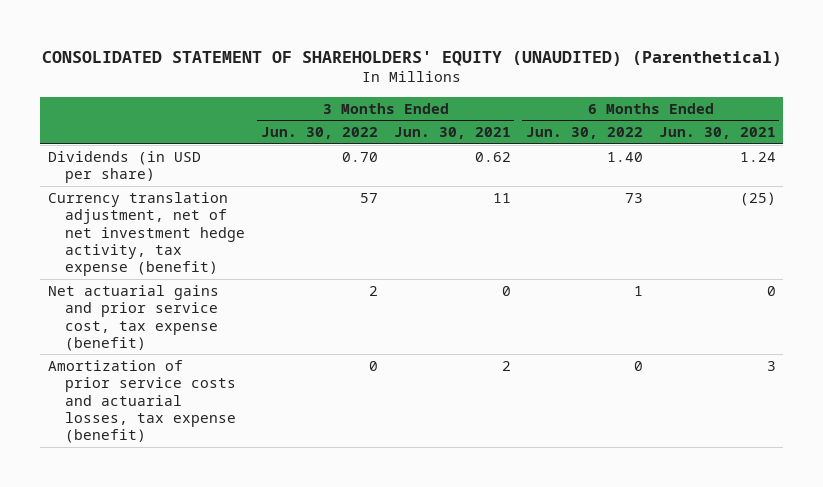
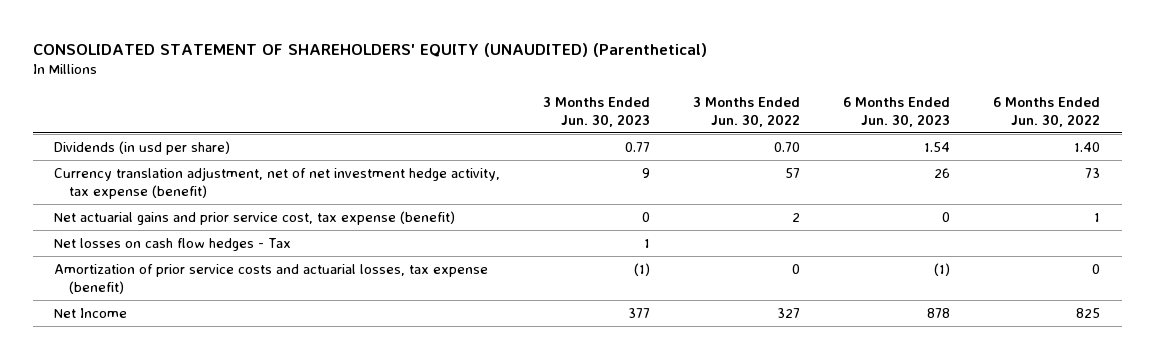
[393,127,511,140] Jun. 30, 2021 -> none
[658,127,776,140] Jun. 30, 2021 -> none
none -> [543,96,651,127] 3 Months Ended Jun. 30, 2023
none -> [843,96,951,127] 6 Months Ended Jun. 30, 2023
[47,150,201,184] Dividends (in USD per share) -> [54,140,231,155] Dividends (in usd per share)
none -> [54,237,292,251] Net losses on cash flow hedges - Tax
none -> [54,307,128,318] Net Income

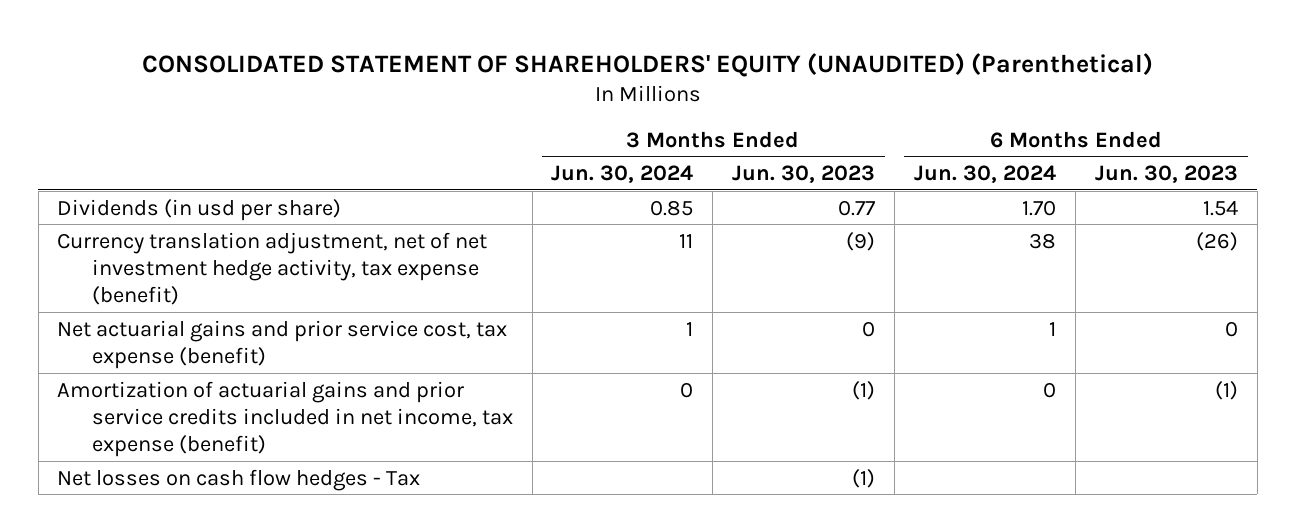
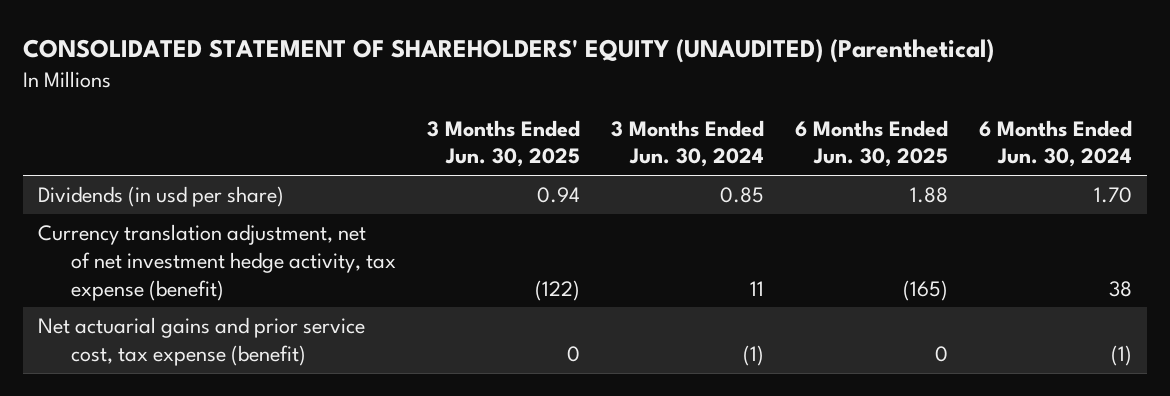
[732,165,876,184] Jun. 30, 2023 -> none
[1094,165,1238,184] Jun. 30, 2023 -> none
none -> [427,119,581,168] 3 Months Ended Jun. 30, 2025
none -> [794,119,948,168] 6 Months Ended Jun. 30, 2025
[57,380,513,458] Amortization of actuarial gains and prior service credits included in net income, tax expense (benefit) -> none
[57,468,421,491] Net losses on cash flow hedges - Tax -> none
[686,321,694,336] 1 -> [743,344,765,366] (1)
[1049,321,1057,336] 1 -> [1110,344,1132,366] (1)

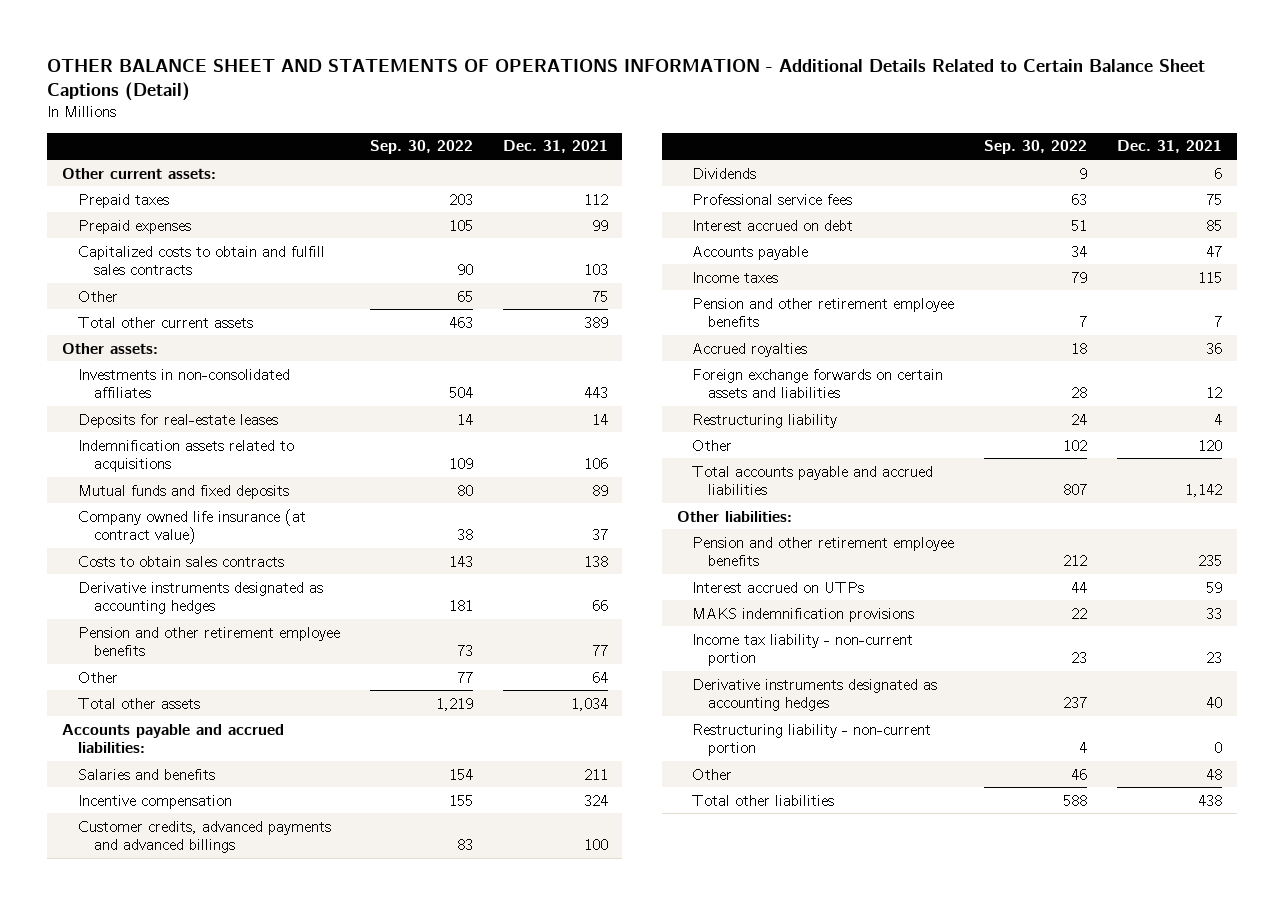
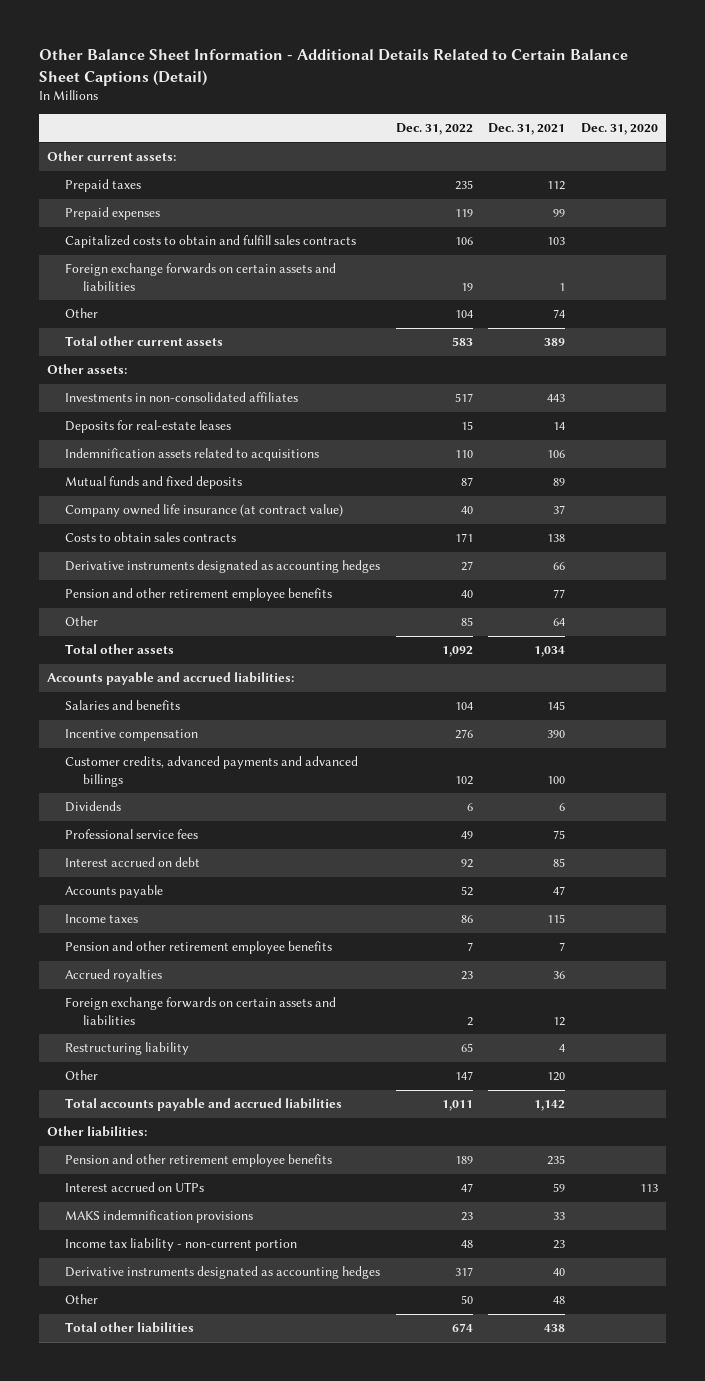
[47,58,1206,102] OTHER BALANCE SHEET AND STATEMENTS OF OPERATIONS INFORMATION - Additional Details Related to Certain Balance Sheet Captions (Detail) -> [39,49,629,86] Other Balance Sheet Information - Additional Details Related to Certain Balance Sheet Captions (Detail)
[369,140,473,155] Sep. 30, 2022 -> none
none -> [395,123,473,136] Dec. 31, 2022
none -> [580,123,658,136] Dec. 31, 2020
none -> [64,263,336,291] Foreign exchange forwards on certain assets and liabilities
[591,290,608,302] 75 -> [553,309,566,319] 74
[583,768,608,780] 211 -> [547,701,566,711] 145
[583,794,608,806] 324 -> [547,730,566,739] 390
[692,723,932,757] Restructuring liability - non-current portion -> none

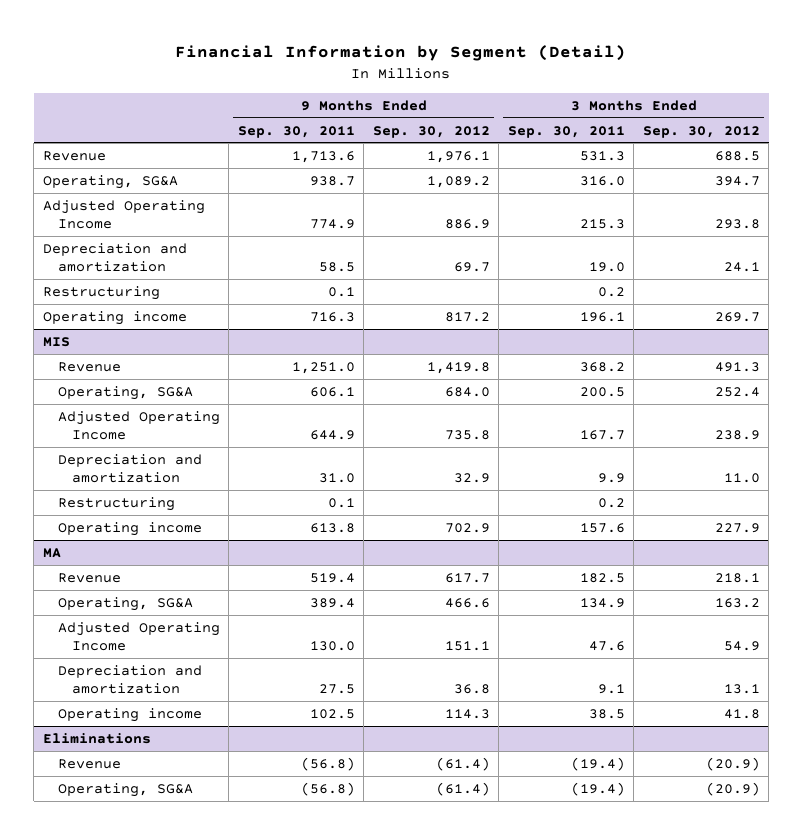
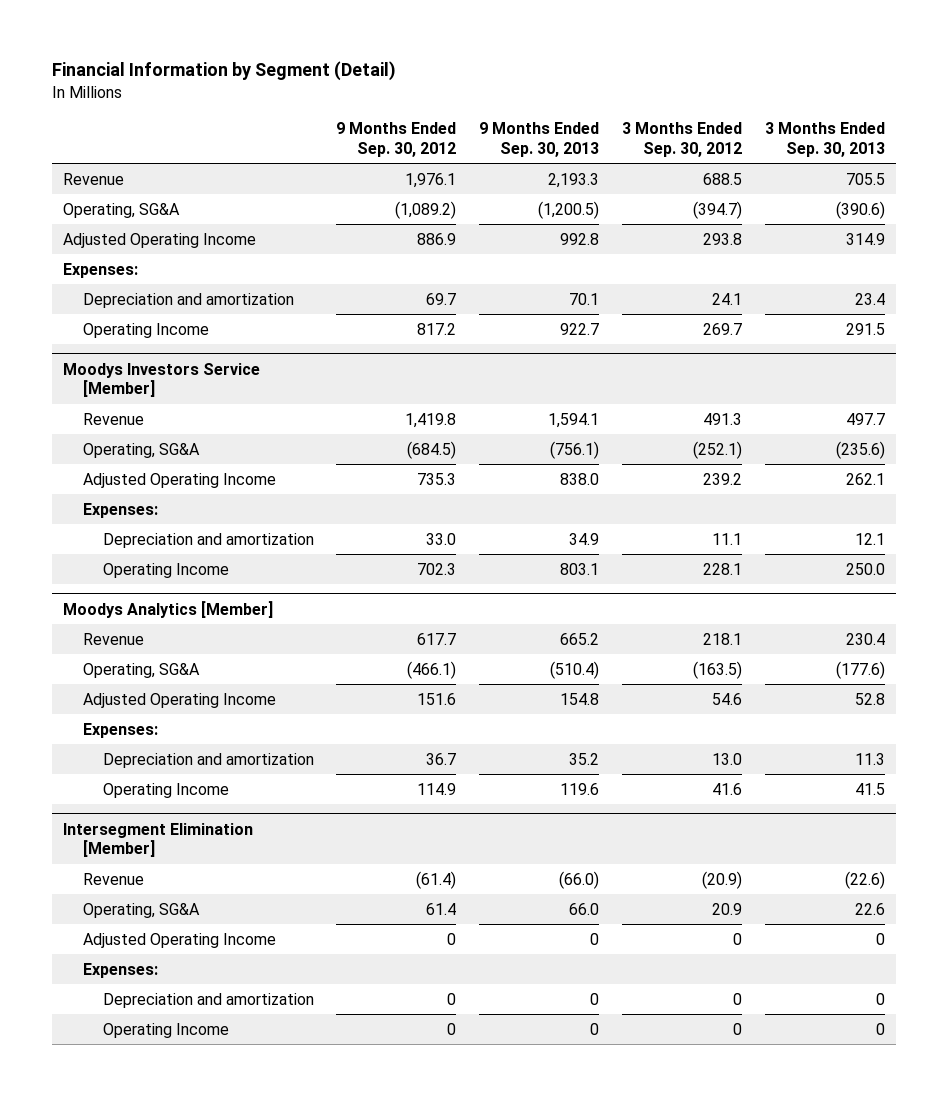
[237,125,355,138] Sep. 30, 2011 -> none
[507,125,625,138] Sep. 30, 2011 -> none
none -> [479,122,600,157] 9 Months Ended Sep. 30, 2013
none -> [764,122,885,157] 3 Months Ended Sep. 30, 2013
[426,175,490,188] 1,089.2 -> [395,200,457,219] (1,089.2)
[714,175,760,186] 394.7 -> [692,200,742,219] (394.7)
none -> [63,262,139,278] Expenses:
[42,285,160,300] Restructuring -> none
[42,336,70,347] MIS -> none
[42,310,187,325] Operating income -> [82,322,209,338] Operating Income
none -> [63,362,261,397] Moodys Investors Service [Member]
[57,496,175,511] Restructuring -> none
[42,547,61,558] MA -> none
[444,386,490,397] 684.0 -> [407,440,457,459] (684.5)
[714,386,760,397] 252.4 -> [692,440,742,459] (252.1)
[444,430,490,441] 735.8 -> [417,472,457,485] 735.3
[714,430,760,441] 238.9 -> [702,472,742,485] 239.2
none -> [82,502,158,518] Expenses:
[453,473,490,484] 32.9 -> [426,532,457,545] 33.0
[723,473,760,484] 11.0 -> [711,532,742,545] 11.1
[57,521,202,536] Operating income -> [102,562,229,578] Operating Income
[444,522,490,533] 702.9 -> [417,562,457,575] 702.3
[714,522,760,533] 227.9 -> [702,562,742,575] 228.1
none -> [63,600,274,618] Moodys Analytics [Member]
[42,732,151,744] Eliminations -> none
[444,597,490,608] 466.6 -> [407,660,457,679] (466.1)
[714,597,760,608] 163.2 -> [692,660,742,679] (163.5)
[444,641,490,652] 151.1 -> [417,692,457,705] 151.6
[723,641,760,652] 54.9 -> [711,692,742,705] 54.6
none -> [82,722,158,738] Expenses:
[453,684,490,695] 36.8 -> [426,752,457,765] 36.7
[723,684,760,695] 13.1 -> [711,752,742,765] 13.0
[57,707,202,722] Operating income -> [102,782,229,798] Operating Income
[444,708,490,719] 114.3 -> [417,782,457,795] 114.9
[723,708,760,719] 41.8 -> [711,782,742,795] 41.6
none -> [63,822,254,857] Intersegment Elimination [Member]
[435,781,490,796] (61.4) -> [426,902,457,915] 61.4
[705,781,760,796] (20.9) -> [711,902,742,915] 20.9
none -> [82,932,276,948] Adjusted Operating Income
none -> [82,962,158,978] Expenses:
none -> [102,992,314,1008] Depreciation and amortization
none -> [102,1022,229,1038] Operating Income

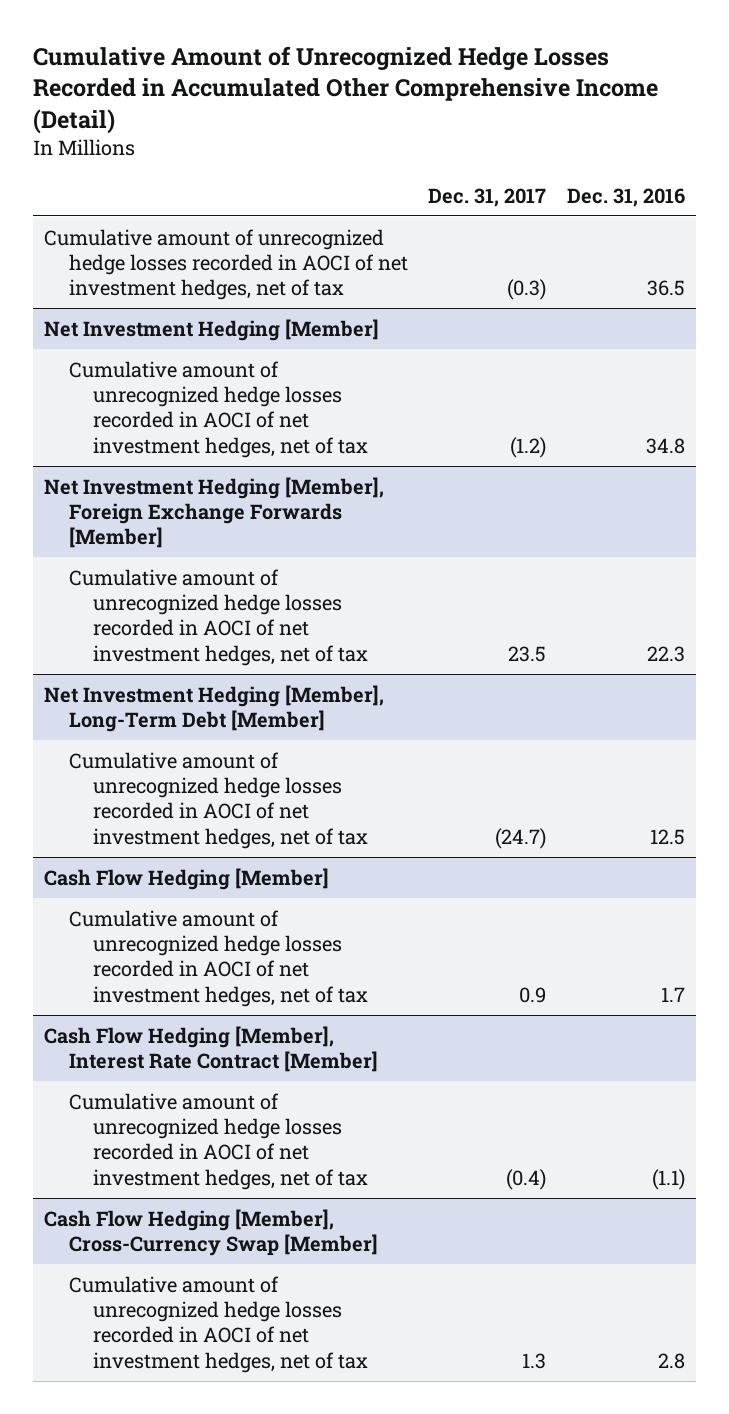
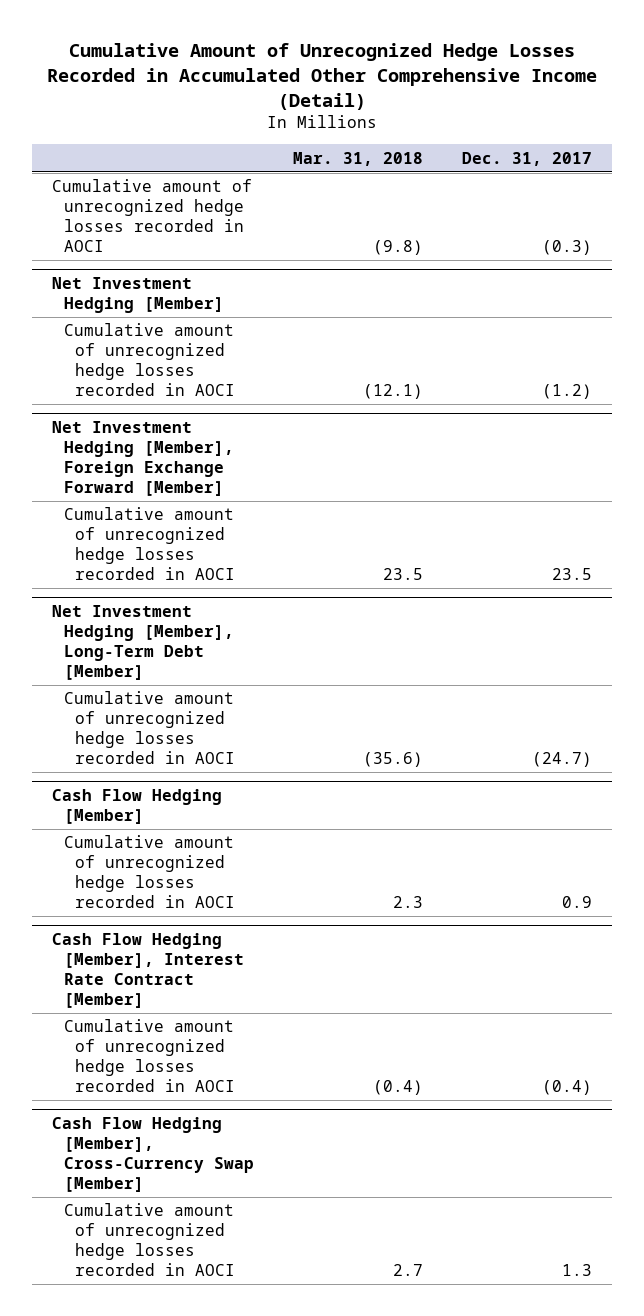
[567,187,686,207] Dec. 31, 2016 -> none
none -> [292,151,423,166] Mar. 31, 2018
[43,228,408,301] Cumulative amount of unrecognized hedge losses recorded in AOCI of net investment hedges, net of tax -> [51,179,252,252] Cumulative amount of unrecognized hedge losses recorded in AOCI
[68,360,369,458] Cumulative amount of unrecognized hedge losses recorded in AOCI of net investment hedges, net of tax -> [63,323,236,396] Cumulative amount of unrecognized hedge losses recorded in AOCI
[43,476,384,549] Net Investment Hedging [Member], Foreign Exchange Forwards [Member] -> [51,421,234,496] Net Investment Hedging [Member], Foreign Exchange Forward [Member]
[68,568,369,666] Cumulative amount of unrecognized hedge losses recorded in AOCI of net investment hedges, net of tax -> [63,507,236,580] Cumulative amount of unrecognized hedge losses recorded in AOCI
[68,751,369,849] Cumulative amount of unrecognized hedge losses recorded in AOCI of net investment hedges, net of tax -> [63,691,236,764] Cumulative amount of unrecognized hedge losses recorded in AOCI
[68,909,369,1007] Cumulative amount of unrecognized hedge losses recorded in AOCI of net investment hedges, net of tax -> [63,835,236,908] Cumulative amount of unrecognized hedge losses recorded in AOCI
[68,1092,369,1190] Cumulative amount of unrecognized hedge losses recorded in AOCI of net investment hedges, net of tax -> [63,1019,236,1092] Cumulative amount of unrecognized hedge losses recorded in AOCI
[68,1275,369,1373] Cumulative amount of unrecognized hedge losses recorded in AOCI of net investment hedges, net of tax -> [63,1203,236,1276] Cumulative amount of unrecognized hedge losses recorded in AOCI

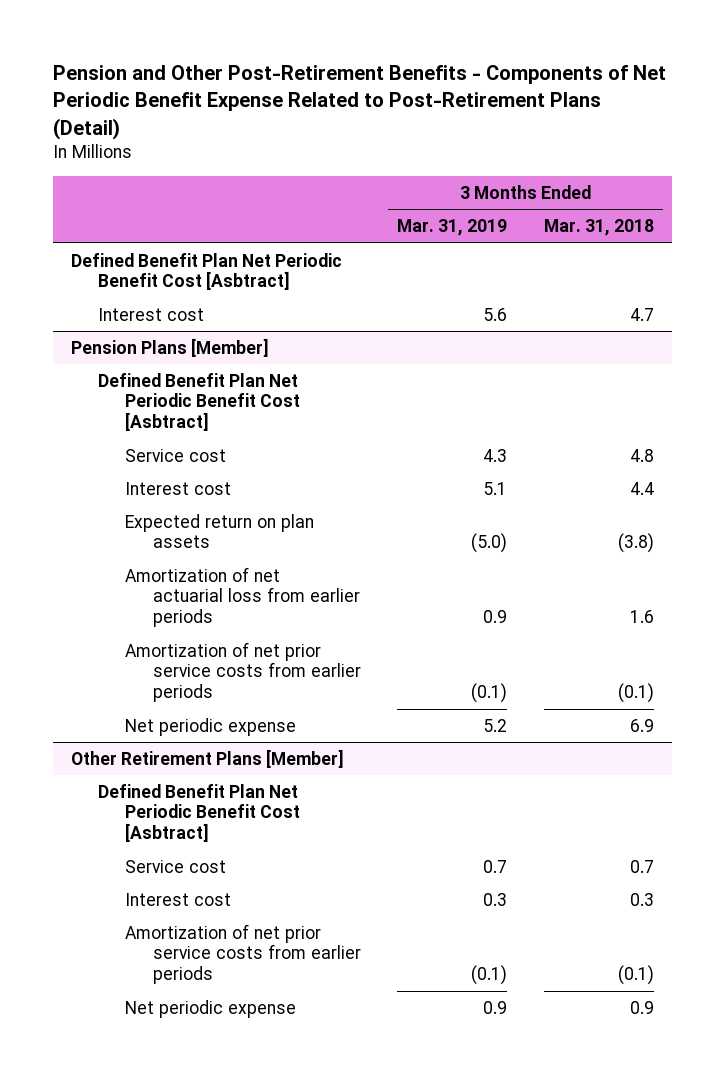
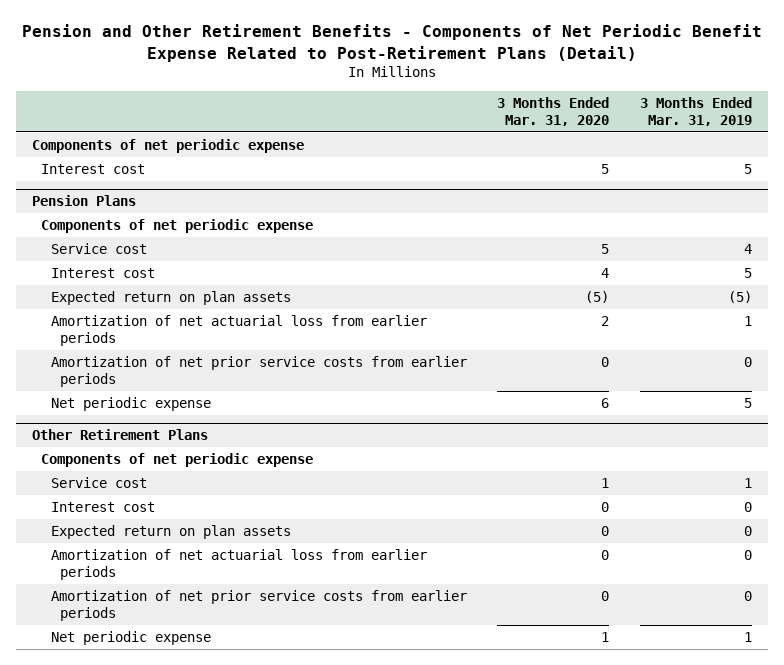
[53,65,667,140] Pension and Other Post-Retirement Benefits - Components of Net Periodic Benefit Expense Related to Post-Retirement Plans (Detail) -> [21,24,762,62] Pension and Other Retirement Benefits - Components of Net Periodic Benefit Expense Related to Post-Retirement Plans (Detail)
[543,219,654,237] Mar. 31, 2018 -> none
none -> [497,96,610,127] 3 Months Ended Mar. 31, 2020
[71,252,343,291] Defined Benefit Plan Net Periodic Benefit Cost [Asbtract] -> none
[98,372,301,432] Defined Benefit Plan Net Periodic Benefit Cost [Asbtract] -> none
[98,783,301,843] Defined Benefit Plan Net Periodic Benefit Cost [Asbtract] -> none
none -> [31,138,304,153] Components of net periodic expense
[483,307,508,321] 5.6 -> [744,163,753,174] 5
[71,337,270,357] Pension Plans [Member] -> [31,195,136,207] Pension Plans
none -> [41,218,314,233] Components of net periodic expense
[483,448,508,462] 4.3 -> [744,243,753,254] 4
[483,481,508,495] 5.1 -> [744,267,753,278] 5
[471,533,508,554] (5.0) -> [728,290,753,303] (5)
[483,610,508,624] 0.9 -> [744,315,753,326] 1
[471,683,508,704] (0.1) -> [744,356,753,367] 0
[483,718,508,732] 5.2 -> [744,397,753,408] 5
[71,748,345,768] Other Retirement Plans [Member] -> [31,429,208,441] Other Retirement Plans
none -> [41,452,314,467] Components of net periodic expense
[483,859,508,873] 0.7 -> [744,477,753,488] 1
[483,892,508,906] 0.3 -> [744,501,753,512] 0
none -> [50,524,291,539] Expected return on plan assets
none -> [50,548,427,581] Amortization of net actuarial loss from earlier periods
[471,965,508,986] (0.1) -> [744,590,753,601] 0
[483,1000,508,1014] 0.9 -> [744,631,753,642] 1

